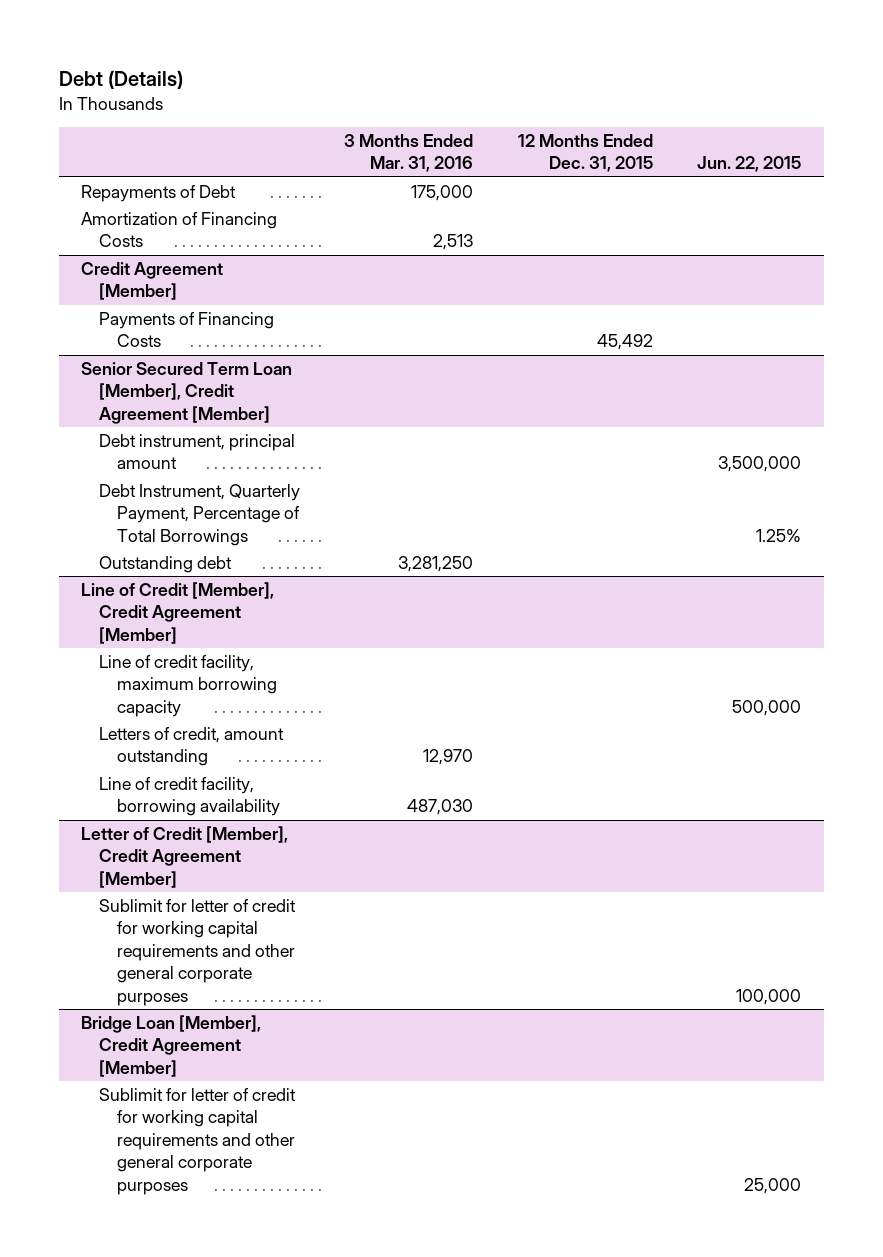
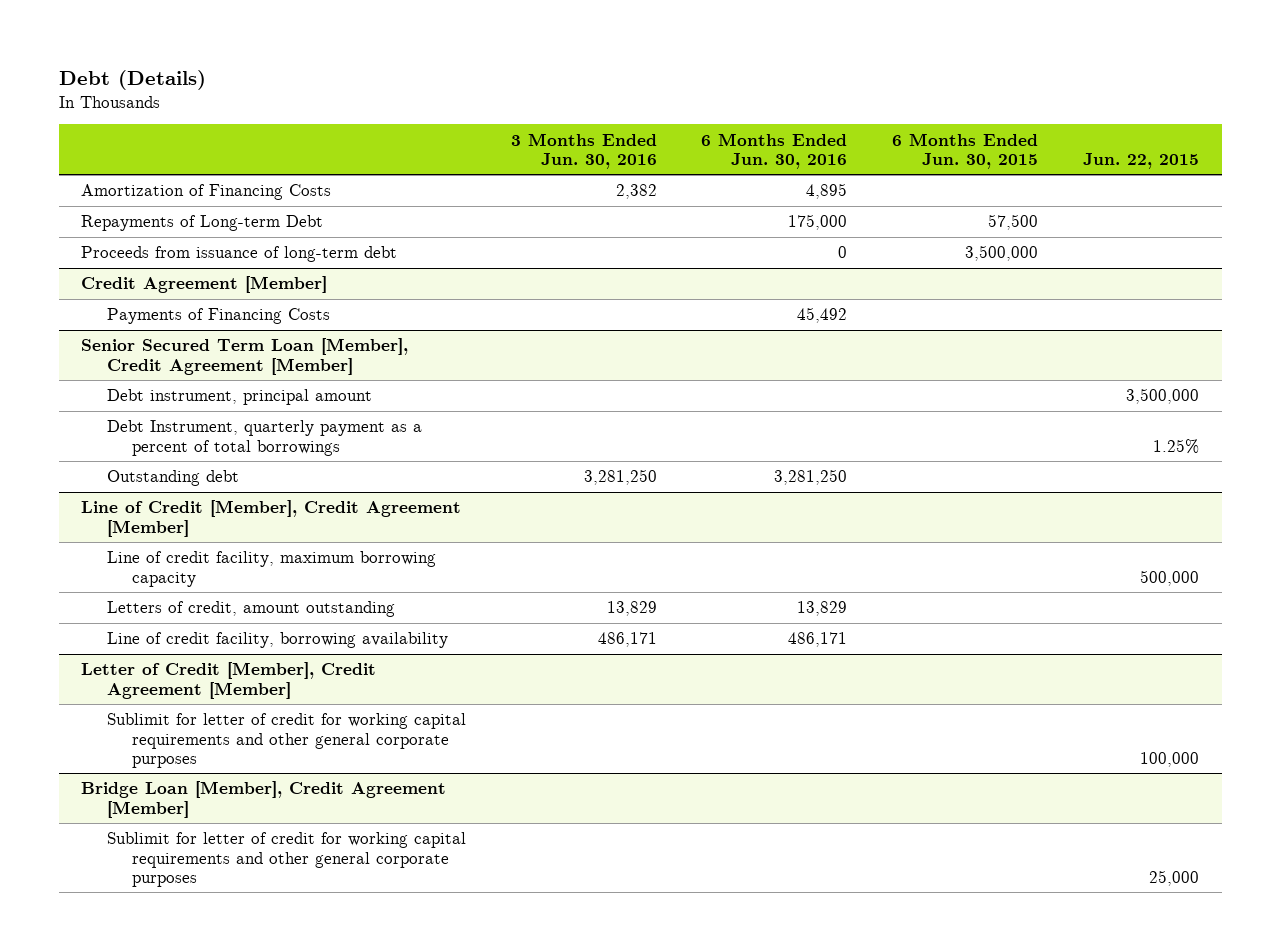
[344,133,474,173] 3 Months Ended Mar. 31, 2016 -> none
[517,133,653,173] 12 Months Ended Dec. 31, 2015 -> none
none -> [510,132,657,169] 3 Months Ended Jun. 30, 2016
none -> [701,132,848,169] 6 Months Ended Jun. 30, 2016
none -> [892,132,1039,169] 6 Months Ended Jun. 30, 2015
[81,185,237,203] Repayments of Debt -> none
none -> [81,215,324,232] Repayments of Long-term Debt
none -> [81,246,398,263] Proceeds from issuance of long-term debt
[99,484,301,546] Debt Instrument, Quarterly Payment, Percentage of Total Borrowings -> [106,420,422,456] Debt Instrument, quarterly payment as a percent of total borrowings

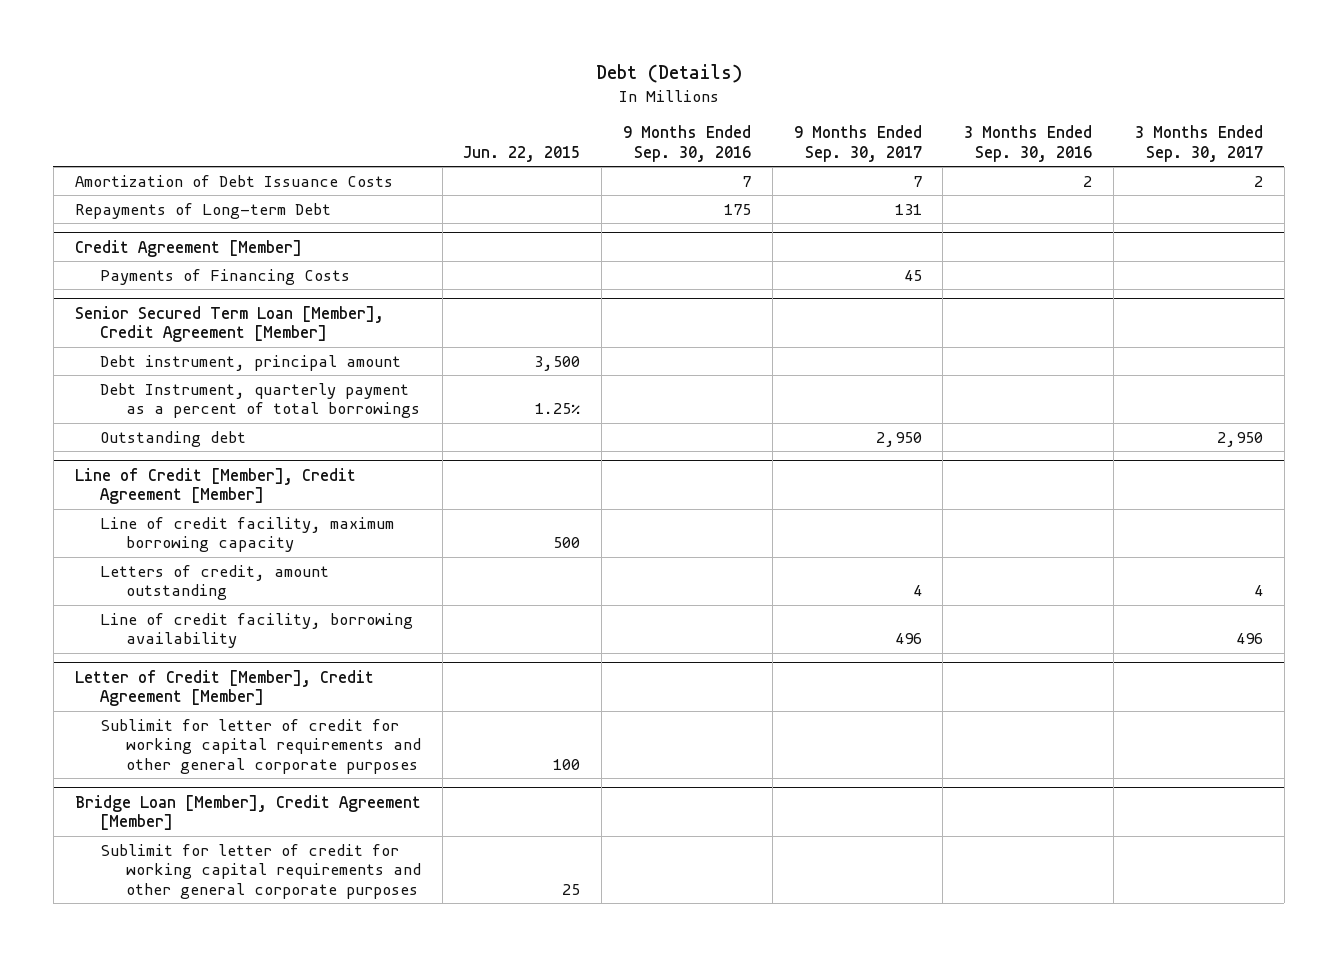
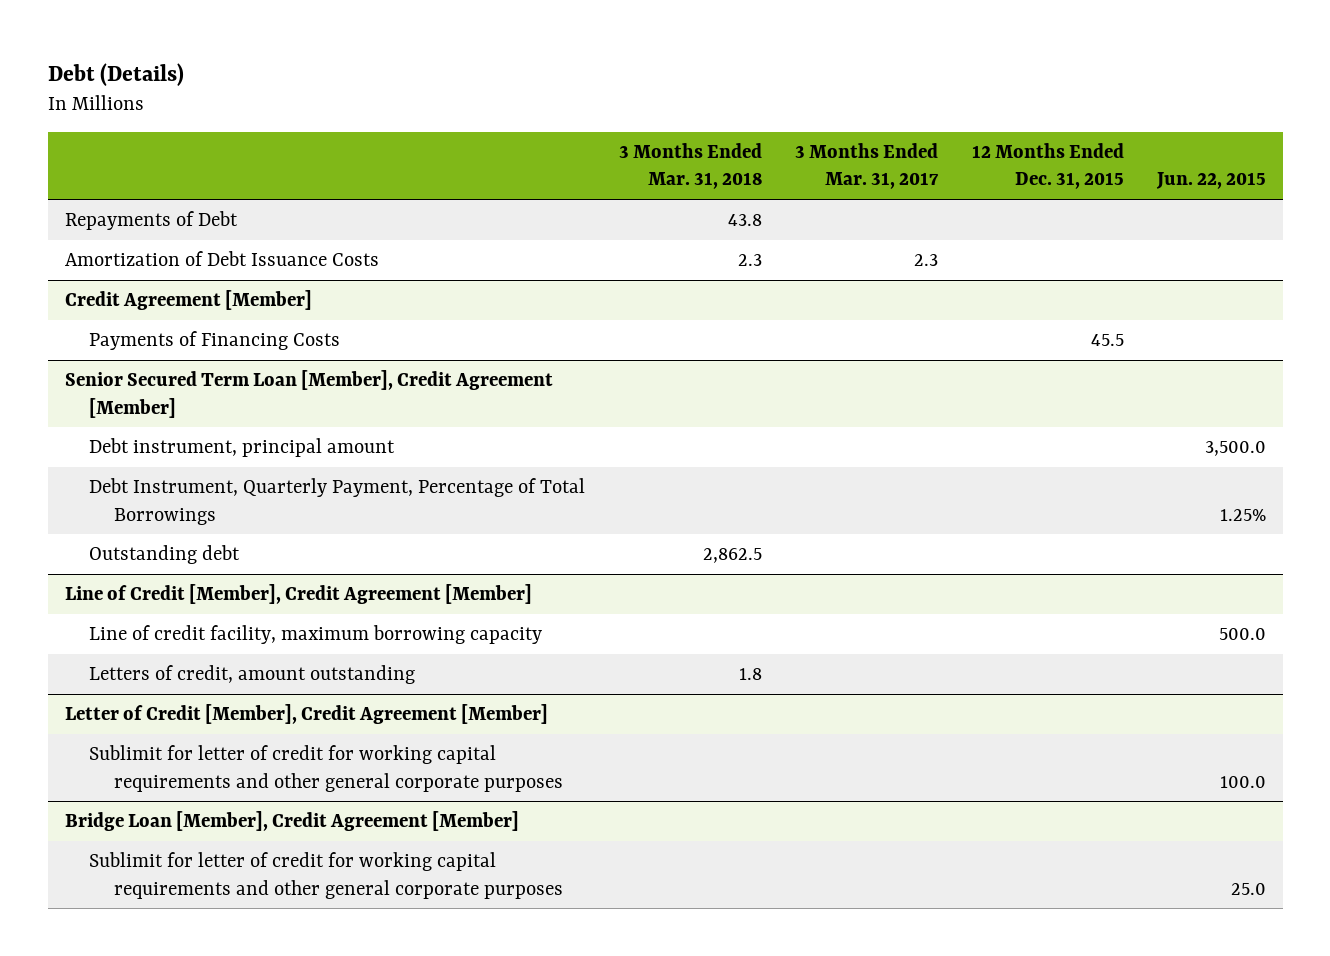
[622,125,751,162] 9 Months Ended Sep. 30, 2016 -> none
[793,125,922,162] 9 Months Ended Sep. 30, 2017 -> none
[964,125,1093,162] 3 Months Ended Sep. 30, 2016 -> none
[1134,125,1263,162] 3 Months Ended Sep. 30, 2017 -> none
none -> [618,142,762,190] 3 Months Ended Mar. 31, 2018
none -> [795,142,940,190] 3 Months Ended Mar. 31, 2017
none -> [971,142,1124,190] 12 Months Ended Dec. 31, 2015
none -> [64,211,238,231] Repayments of Debt
[74,202,331,219] Repayments of Long-term Debt -> none
[534,355,581,371] 3,500 -> [1204,441,1266,457] 3,500.0
[100,382,420,419] Debt Instrument, quarterly payment as a percent of total borrowings -> [89,478,586,525] Debt Instrument, Quarterly Payment, Percentage of Total Borrowings
[553,537,581,549] 500 -> [1218,628,1266,641] 500.0
[100,612,414,649] Line of credit facility, borrowing availability -> none
[553,759,581,771] 100 -> [1219,775,1266,788] 100.0
[562,884,581,896] 25 -> [1230,882,1266,895] 25.0

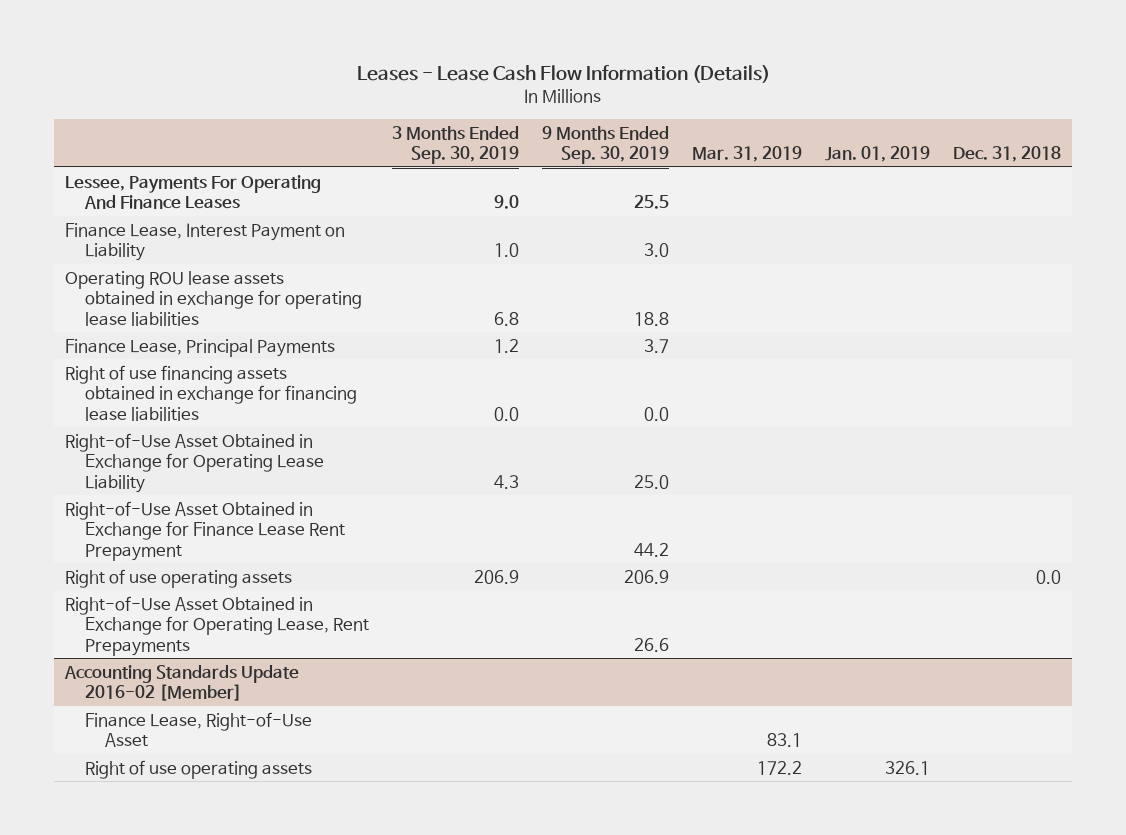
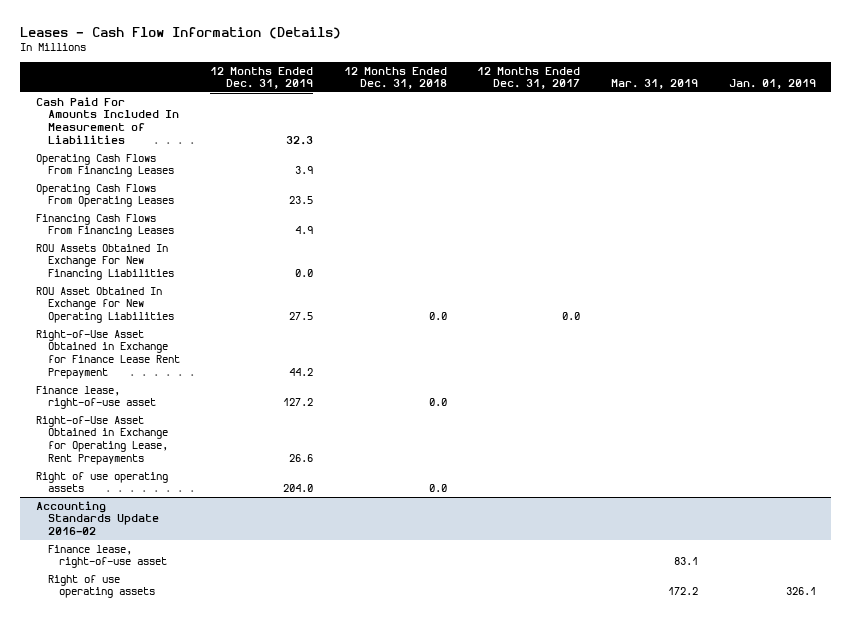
[356,64,770,83] Leases - Lease Cash Flow Information (Details) -> [20,26,342,39] Leases - Cash Flow Information (Details)
[392,125,520,165] 3 Months Ended Sep. 30, 2019 -> none
[541,125,669,165] 9 Months Ended Sep. 30, 2019 -> none
[952,146,1061,163] Dec. 31, 2018 -> none
none -> [210,66,314,90] 12 Months Ended Dec. 31, 2019
none -> [343,66,447,90] 12 Months Ended Dec. 31, 2018
none -> [477,66,581,90] 12 Months Ended Dec. 31, 2017
[65,174,322,210] Lessee, Payments For Operating And Finance Leases -> [35,96,179,145] Cash Paid For Amounts Included In Measurement of Liabilities
[65,222,346,262] Finance Lease, Interest Payment on Liability -> [35,153,174,178] Operating Cash Flows From Financing Leases
[65,270,363,326] Operating ROU lease assets obtained in exchange for operating lease liabilities -> [35,183,174,208] Operating Cash Flows From Operating Leases
[65,338,336,357] Finance Lease, Principal Payments -> [35,213,174,238] Financing Cash Flows From Financing Leases
[65,364,358,421] Right of use financing assets obtained in exchange for financing lease liabilities -> [35,243,174,281] ROU Assets Obtained In Exchange For New Financing Liabilities
[65,432,325,493] Right-of-Use Asset Obtained in Exchange for Operating Lease Liability -> [35,286,174,324] ROU Asset Obtained In Exchange for New Operating Liabilities
none -> [35,385,156,410] Finance lease, right-of-use asset
[65,568,293,588] Right of use operating assets -> [35,471,168,493] Right of use operating assets
[64,664,300,702] Accounting Standards Update 2016-02 [Member] -> [35,500,159,536] Accounting Standards Update 2016-02
[85,711,313,748] Finance Lease, Right-of-Use Asset -> [47,544,168,569] Finance lease, right-of-use asset

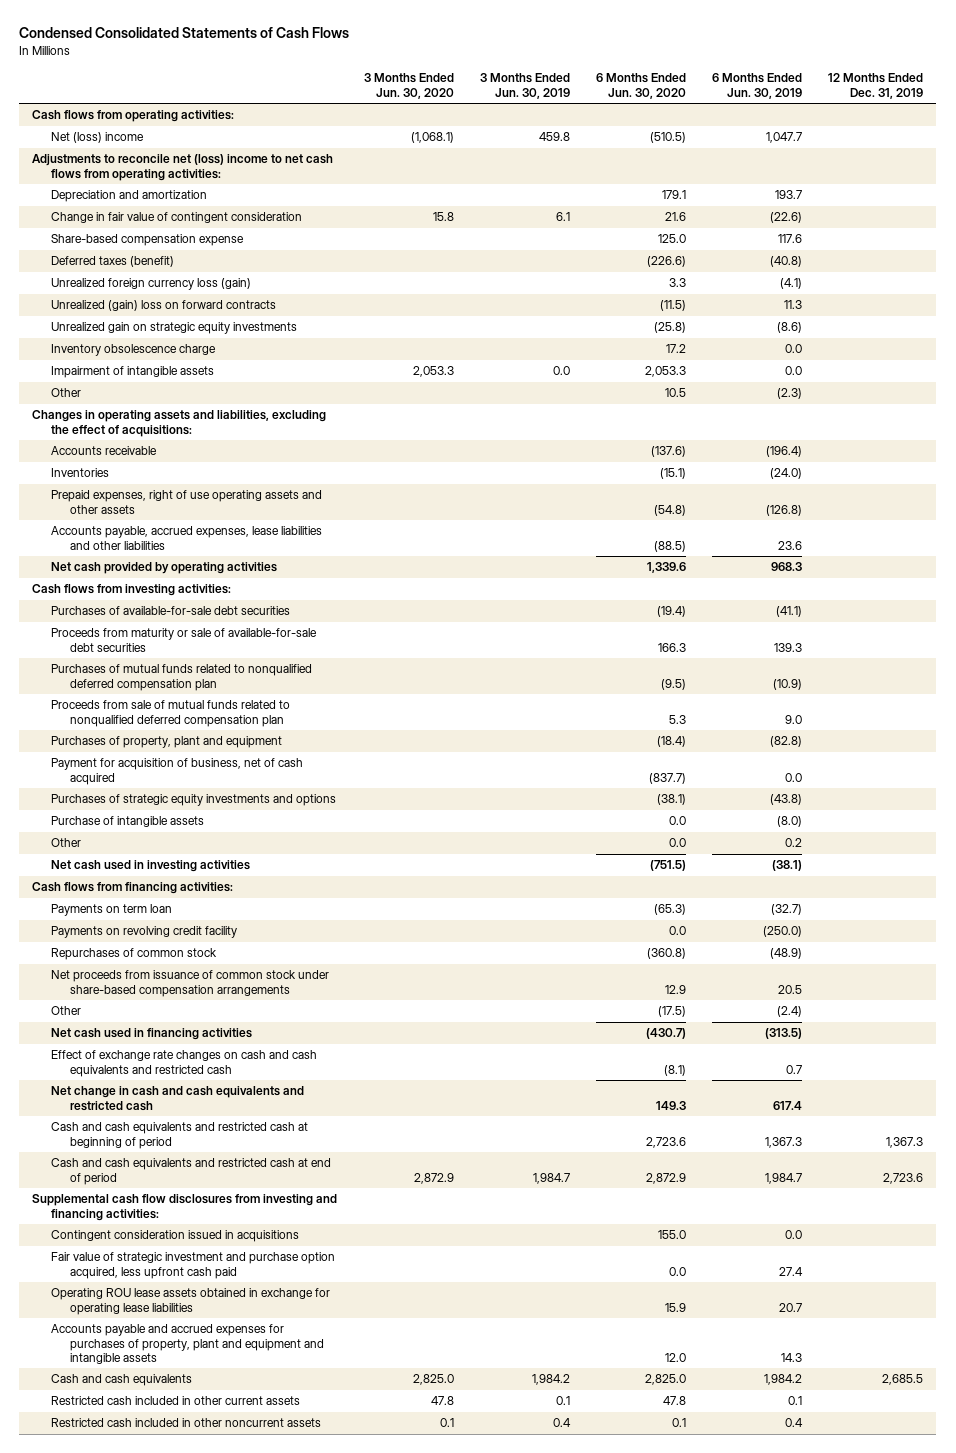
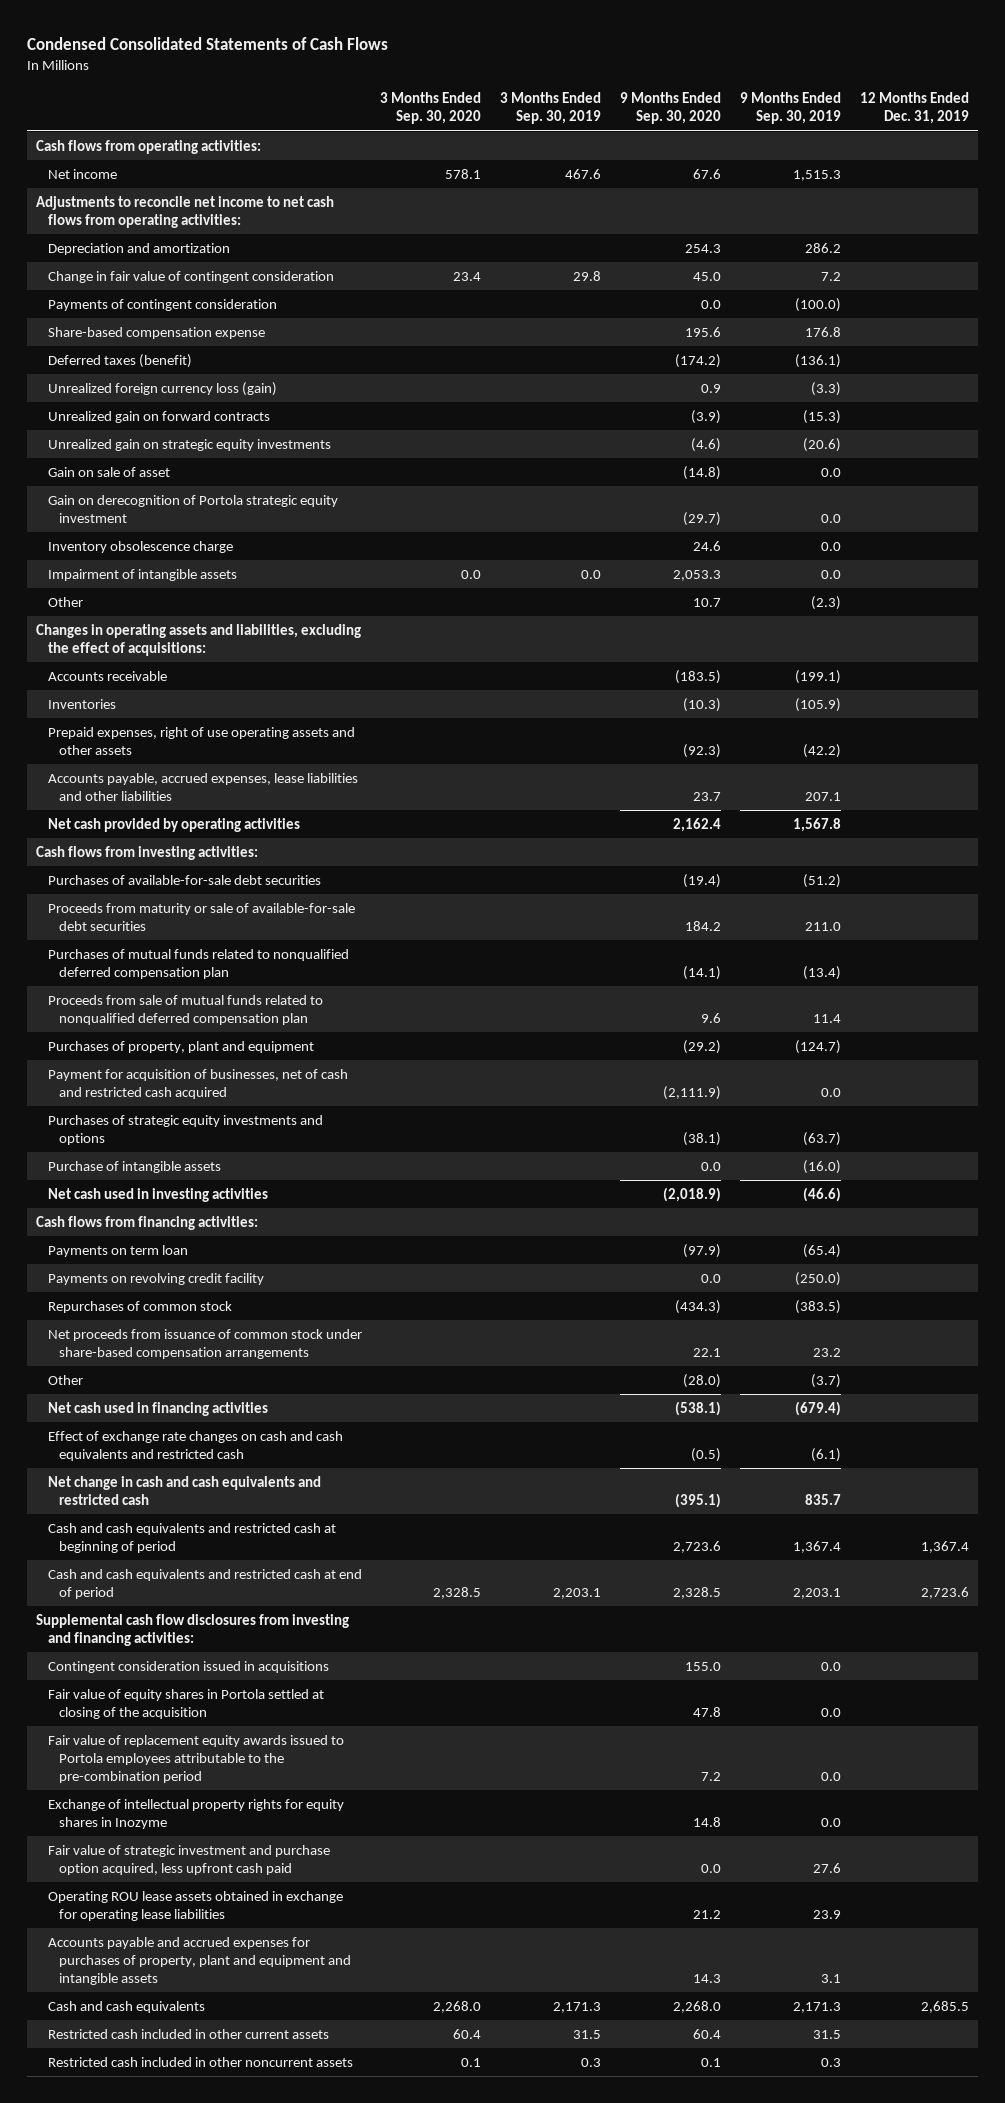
[363,73,454,99] 3 Months Ended Jun. 30, 2020 -> none
[479,73,570,99] 3 Months Ended Jun. 30, 2019 -> none
[595,73,686,99] 6 Months Ended Jun. 30, 2020 -> none
[712,73,803,99] 6 Months Ended Jun. 30, 2019 -> none
none -> [380,92,482,125] 3 Months Ended Sep. 30, 2020
none -> [500,92,602,125] 3 Months Ended Sep. 30, 2019
none -> [619,92,721,125] 9 Months Ended Sep. 30, 2020
none -> [739,92,841,125] 9 Months Ended Sep. 30, 2019
[51,132,145,144] Net (loss) income -> [47,168,117,179] Net income
[32,154,334,181] Adjustments to reconcile net (loss) income to net cash flows from operating activities: -> [36,195,335,228] Adjustments to reconcile net income to net cash flows from operating activities:
none -> [47,298,277,311] Payments of contingent consideration
[51,300,277,312] Unrealized (gain) loss on forward contracts -> [47,410,270,423] Unrealized gain on forward contracts
none -> [47,466,170,477] Gain on sale of asset
none -> [47,494,338,523] Gain on derecognition of Portola strategic equity investment
[51,758,304,785] Payment for acquisition of business, net of cash acquired -> [47,1068,348,1099] Payment for acquisition of businesses, net of cash and restricted cash acquired
[51,838,82,848] Other -> none
[886,1136,924,1148] 1,367.3 -> [920,1540,969,1553] 1,367.4
none -> [47,1688,324,1719] Fair value of equity shares in Portola settled at closing of the acquisition
none -> [47,1734,344,1783] Fair value of replacement equity awards issued to Portola employees attributable to the pre-combination period
none -> [47,1798,344,1829] Exchange of intellectual property rights for equity shares in Inozyme

